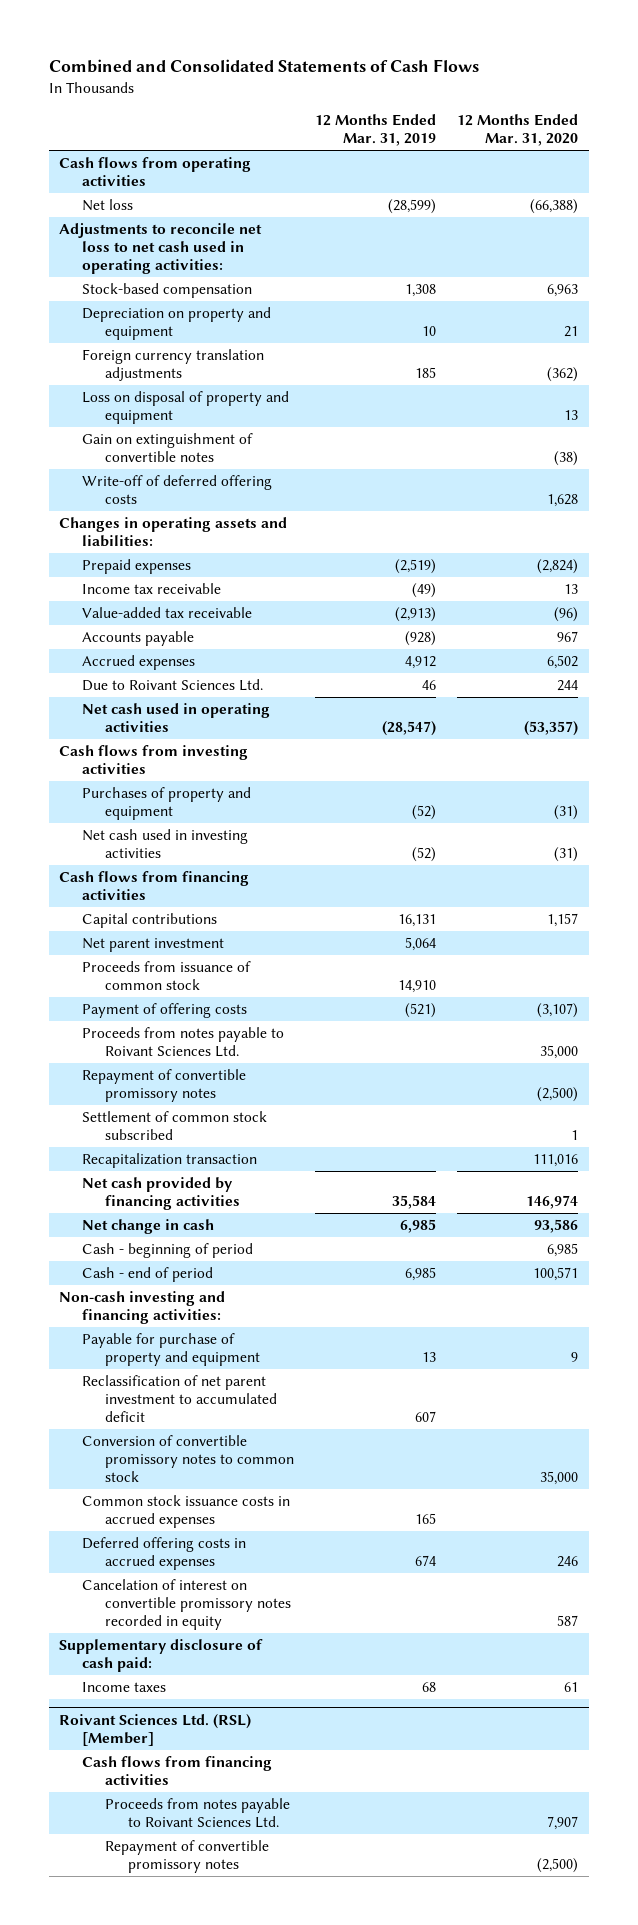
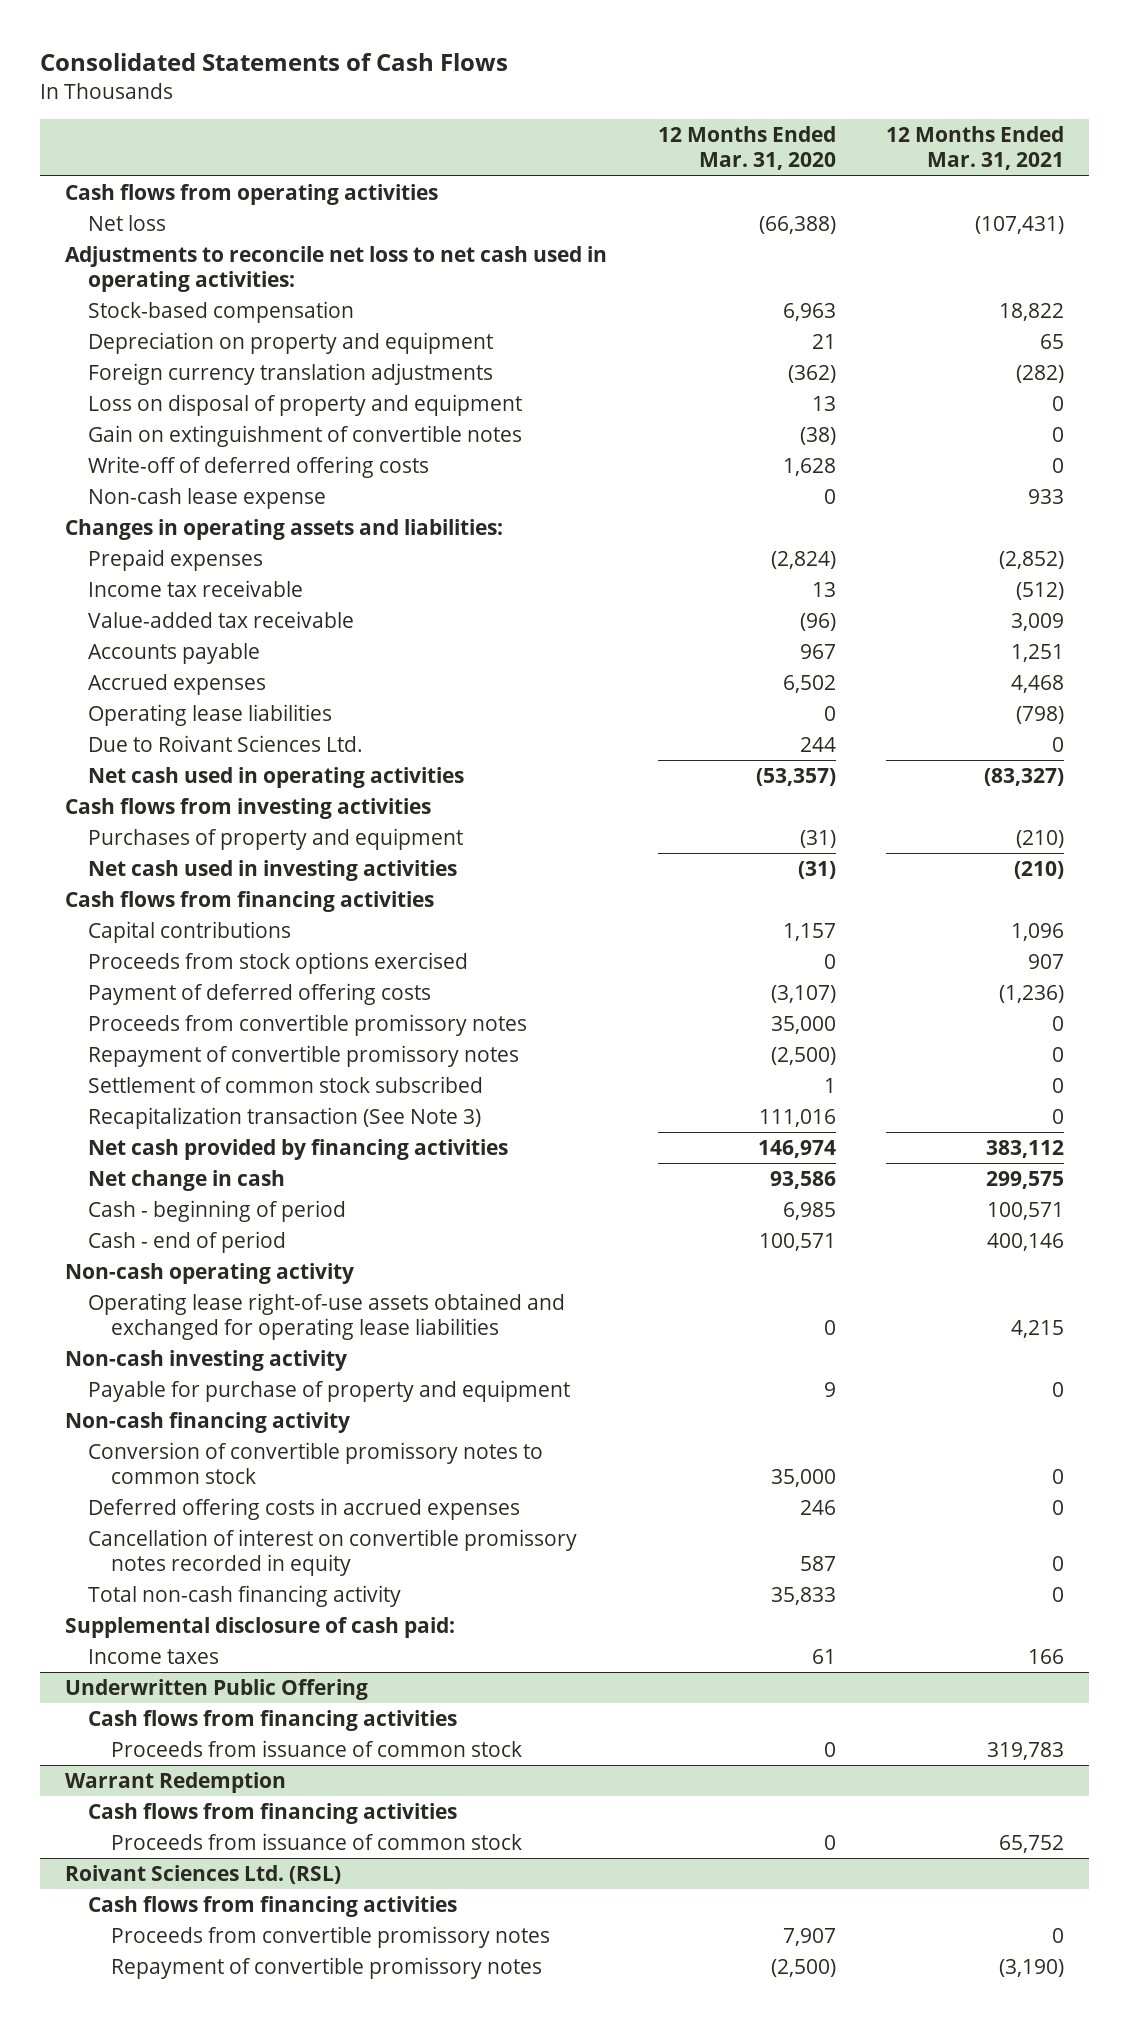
[48,59,479,74] Combined and Consolidated Statements of Cash Flows -> [39,53,508,72] Consolidated Statements of Cash Flows
[315,114,437,147] 12 Months Ended Mar. 31, 2019 -> none
none -> [886,126,1065,171] 12 Months Ended Mar. 31, 2021
none -> [88,487,327,509] Non-cash lease expense
none -> [88,703,333,726] Operating lease liabilities
[82,938,225,953] Net parent investment -> none
[82,961,252,991] Proceeds from issuance of common stock -> none
none -> [88,951,469,974] Proceeds from stock options exercised
[82,1003,248,1019] Payment of offering costs -> [88,982,432,1005] Payment of deferred offering costs
[82,1027,285,1058] Proceeds from notes payable to Roivant Sciences Ltd. -> [88,1013,528,1036] Proceeds from convertible promissory notes
[82,1153,258,1169] Recapitalization transaction -> [88,1106,482,1129] Recapitalization transaction (See Note 3)
[59,1291,226,1325] Non-cash investing and financing activities: -> none
none -> [64,1262,354,1284] Non-cash operating activity
none -> [88,1292,566,1341] Operating lease right-of-use assets obtained and exchanged for operating lease liabilities
none -> [64,1349,347,1371] Non-cash investing activity
[82,1375,278,1422] Reclassification of net parent investment to accumulated deficit -> none
none -> [64,1411,350,1433] Non-cash financing activity
[82,1495,291,1529] Common stock issuance costs in accrued expenses -> none
[82,1579,292,1630] Cancelation of interest on convertible promissory notes recorded in equity -> [88,1528,578,1577] Cancellation of interest on convertible promissory notes recorded in equity
none -> [88,1584,402,1607] Total non-cash financing activity
[59,1639,264,1673] Supplementary disclosure of cash paid: -> [64,1616,455,1638] Supplemental disclosure of cash paid:
[59,1714,252,1746] Roivant Sciences Ltd. (RSL) [Member] -> none
none -> [64,1678,368,1700] Underwritten Public Offering
none -> [111,1739,523,1757] Proceeds from issuance of common stock
none -> [64,1771,286,1793] Warrant Redemption
none -> [88,1802,458,1824] Cash flows from financing activities
none -> [111,1832,523,1850] Proceeds from issuance of common stock
none -> [64,1864,341,1884] Roivant Sciences Ltd. (RSL)
none -> [88,1895,458,1917] Cash flows from financing activities
[105,1798,291,1829] Proceeds from notes payable to Roivant Sciences Ltd. -> [111,1925,551,1948] Proceeds from convertible promissory notes

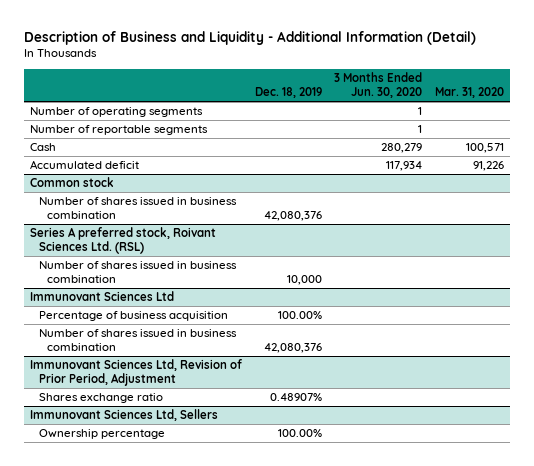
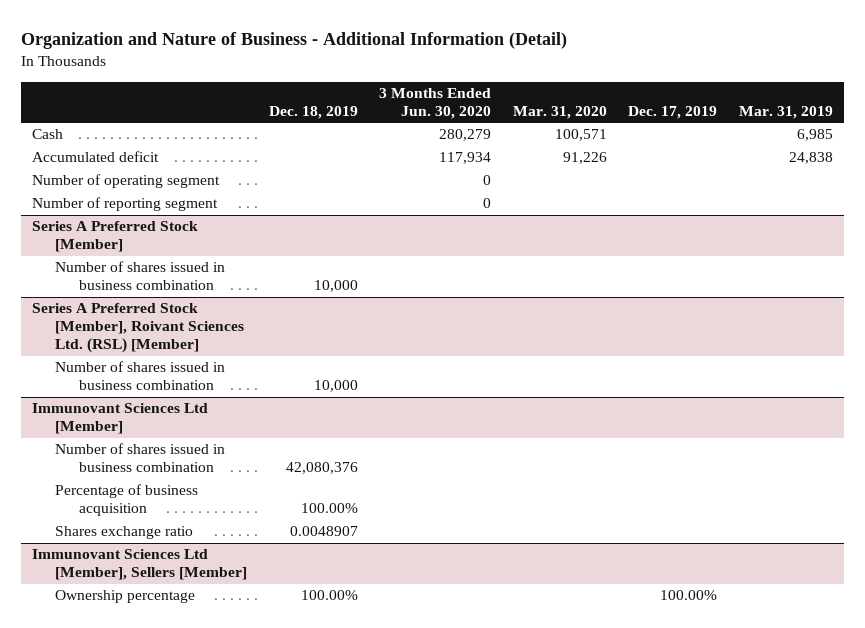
[23,30,476,45] Description of Business and Liquidity - Additional Information (Detail) -> [21,32,568,50] Organization and Nature of Business - Additional Information (Detail)
none -> [628,106,718,120] Dec. 17, 2019
none -> [738,106,833,120] Mar. 31, 2019
[30,107,204,118] Number of operating segments -> none
[30,125,209,136] Number of reportable segments -> none
[30,177,115,188] Common stock -> none
[38,197,237,220] Number of shares issued in business combination -> none
[30,227,217,255] Series A preferred stock, Roivant Sciences Ltd. (RSL) -> none
none -> [31,174,220,189] Number of operating segment
none -> [31,197,218,212] Number of reporting segment
none -> [31,221,198,253] Series A Preferred Stock [Member]
[38,311,228,322] Percentage of business acquisition -> none
none -> [31,303,245,354] Series A Preferred Stock [Member], Roivant Sciences Ltd. (RSL) [Member]
none -> [55,361,226,391] Number of shares issued in business combination
[30,291,175,302] Immunovant Sciences Ltd -> [31,403,208,435] Immunovant Sciences Ltd [Member]
[30,359,243,387] Immunovant Sciences Ltd, Revision of Prior Period, Adjustment -> none
none -> [55,484,199,517] Percentage of business acquisition
[269,393,322,402] 0.48907% -> [289,526,358,537] 0.0048907
[30,409,219,422] Immunovant Sciences Ltd, Sellers -> [31,549,248,581] Immunovant Sciences Ltd [Member], Sellers [Member]

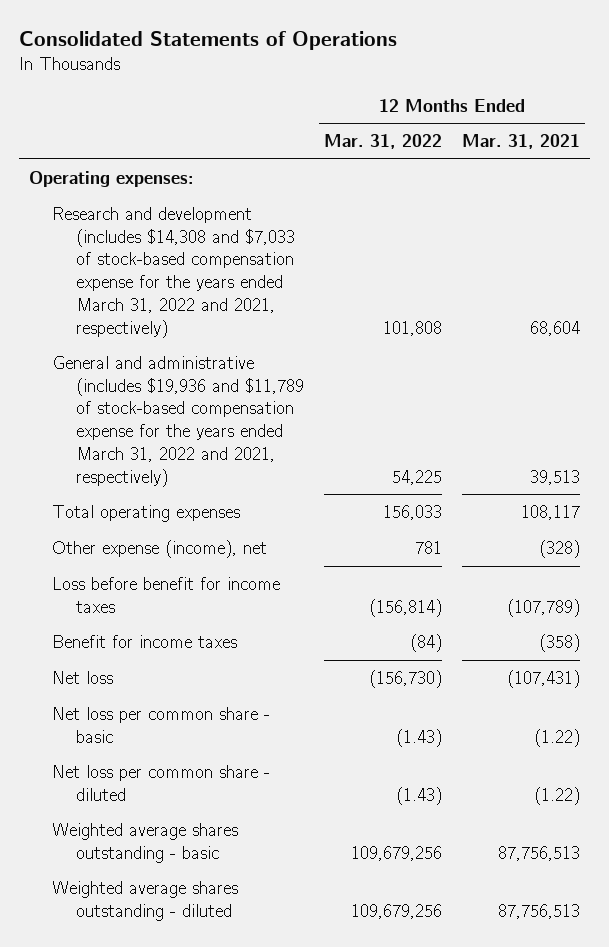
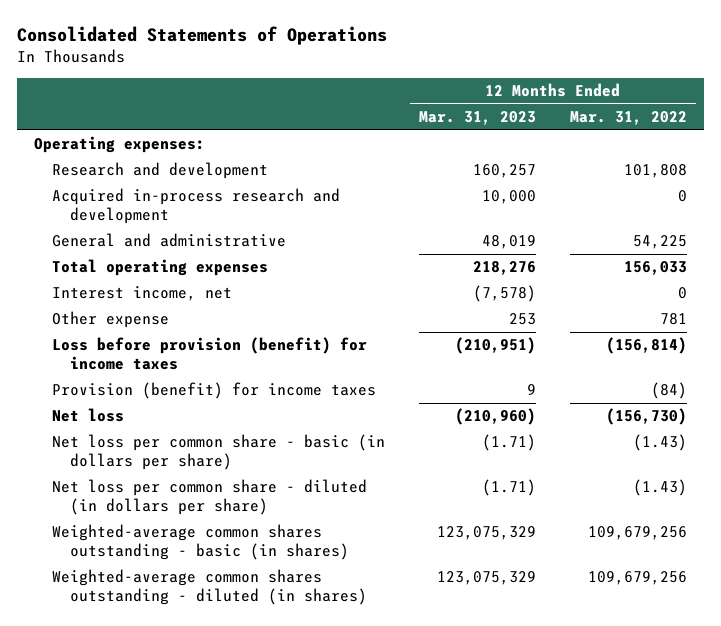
[462,134,581,150] Mar. 31, 2021 -> none
none -> [418,111,536,126] Mar. 31, 2023
[52,206,295,338] Research and development (includes $14,308 and $7,033 of stock-based compensation expense for the years ended March 31, 2022 and 2021, respectively) -> [51,162,268,180] Research and development
none -> [51,188,340,225] Acquired in-process research and development
[52,355,304,487] General and administrative (includes $19,936 and $11,789 of stock-based compensation expense for the years ended March 31, 2022 and 2021, respectively) -> [51,233,286,248] General and administrative
none -> [51,286,232,302] Interest income, net
[52,539,268,558] Other expense (income), net -> [51,311,169,329] Other expense
[52,576,281,613] Loss before benefit for income taxes -> [51,337,367,371] Loss before provision (benefit) for income taxes
[52,634,238,648] Benefit for income taxes -> [51,382,376,400] Provision (benefit) for income taxes
[52,706,271,743] Net loss per common share - basic -> [51,434,385,471] Net loss per common share - basic (in dollars per share)
[52,764,271,801] Net loss per common share - diluted -> [51,479,367,516] Net loss per common share - diluted (in dollars per share)
[52,822,239,863] Weighted average shares outstanding - basic -> [51,524,349,561] Weighted-average common shares outstanding - basic (in shares)
[52,880,239,921] Weighted average shares outstanding - diluted -> [51,569,367,606] Weighted-average common shares outstanding - diluted (in shares)

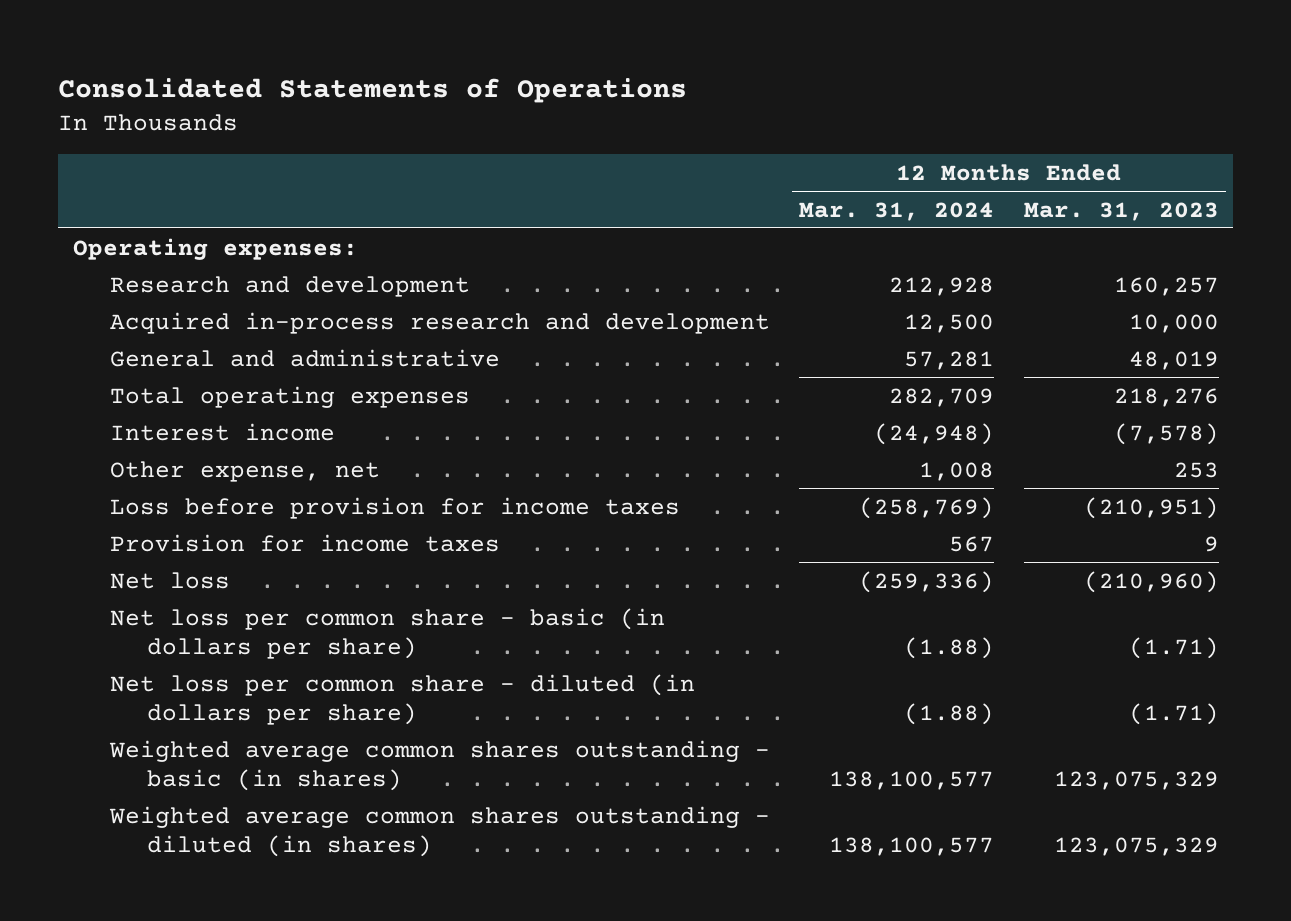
[570,111,688,126] Mar. 31, 2022 -> none
none -> [799,201,995,221] Mar. 31, 2024
[51,286,232,302] Interest income, net -> [110,422,336,441] Interest income
[51,311,169,329] Other expense -> [110,460,381,482] Other expense, net
[51,337,367,371] Loss before provision (benefit) for income taxes -> [110,496,681,519] Loss before provision for income taxes
[51,382,376,400] Provision (benefit) for income taxes -> [110,533,501,552] Provision for income taxes
[51,524,349,561] Weighted-average common shares outstanding - basic (in shares) -> [109,739,771,792] Weighted average common shares outstanding - basic (in shares)
[51,569,367,606] Weighted-average common shares outstanding - diluted (in shares) -> [109,805,771,858] Weighted average common shares outstanding - diluted (in shares)

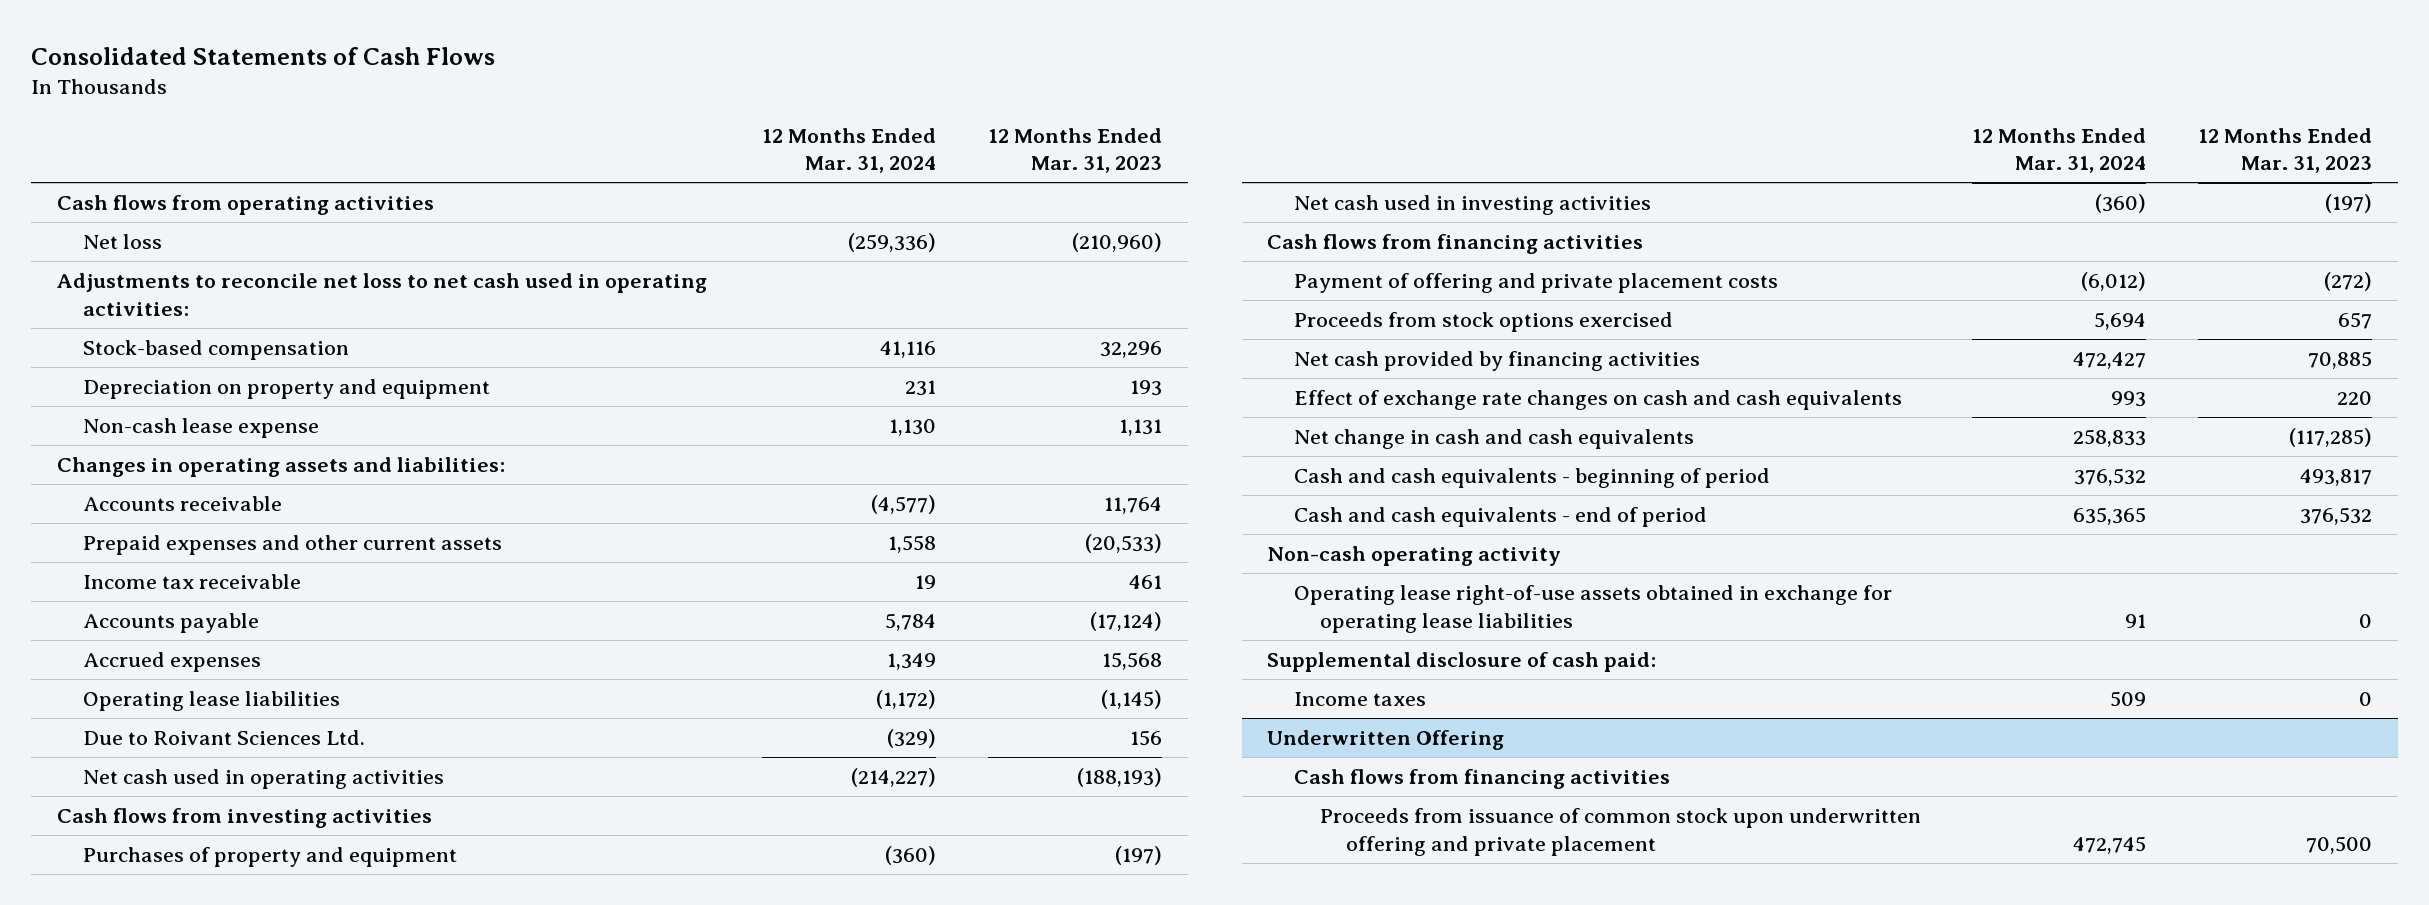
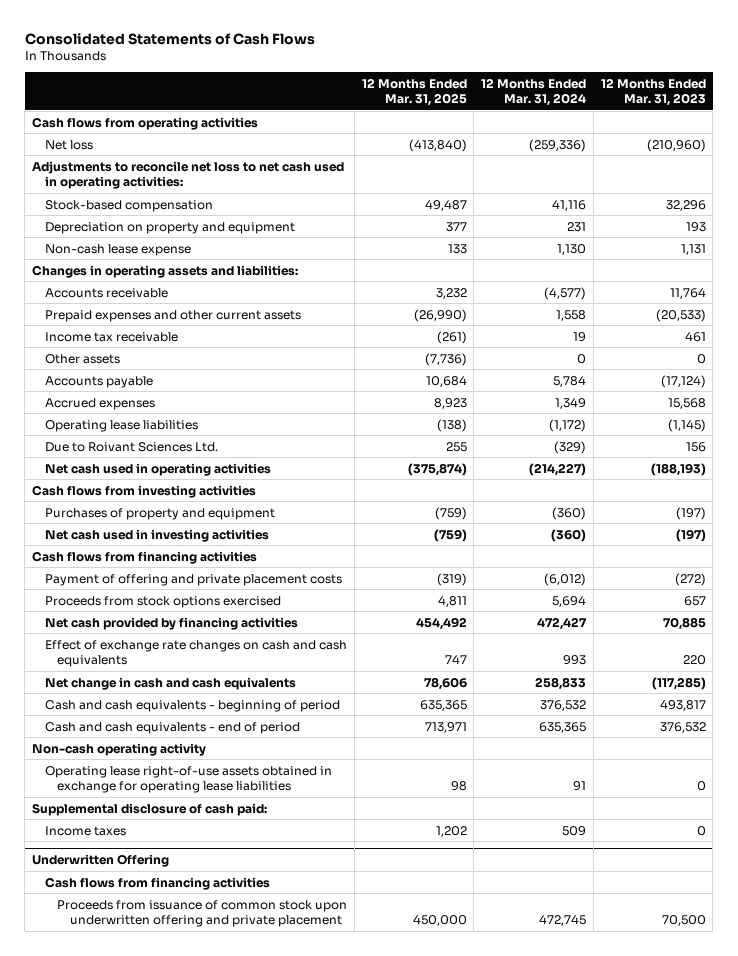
none -> [361,77,467,107] 12 Months Ended Mar. 31, 2025
none -> [44,353,120,364] Other assets

